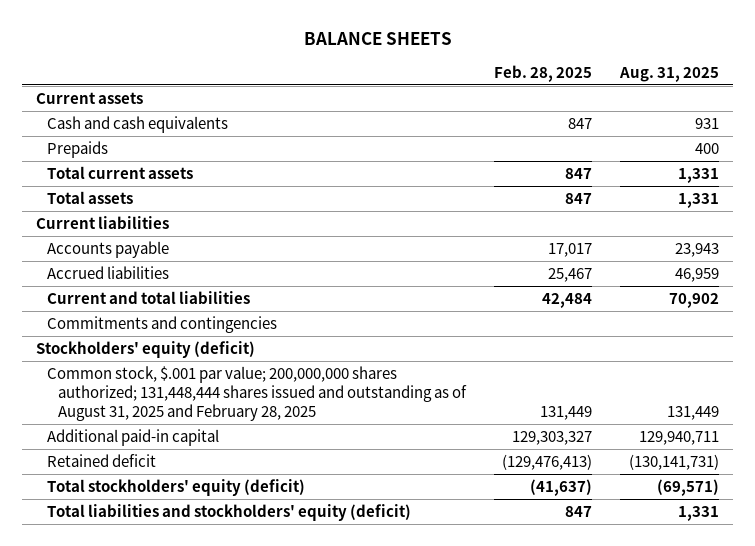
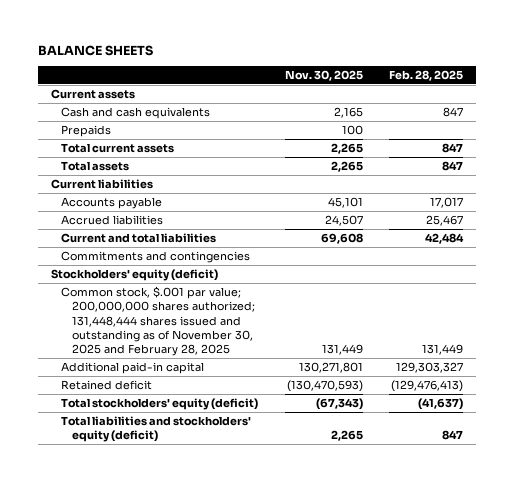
[619,66,720,82] Aug. 31, 2025 -> none
none -> [284,69,363,81] Nov. 30, 2025
[46,365,468,422] Common stock, $.001 par value; 200,000,000 shares authorized; 131,448,444 shares issued and outstanding as of August 31, 2025 and February 28, 2025 -> [61,286,256,357] Common stock, $.001 par value; 200,000,000 shares authorized; 131,448,444 shares issued and outstanding as of November 30, 2025 and February 28, 2025

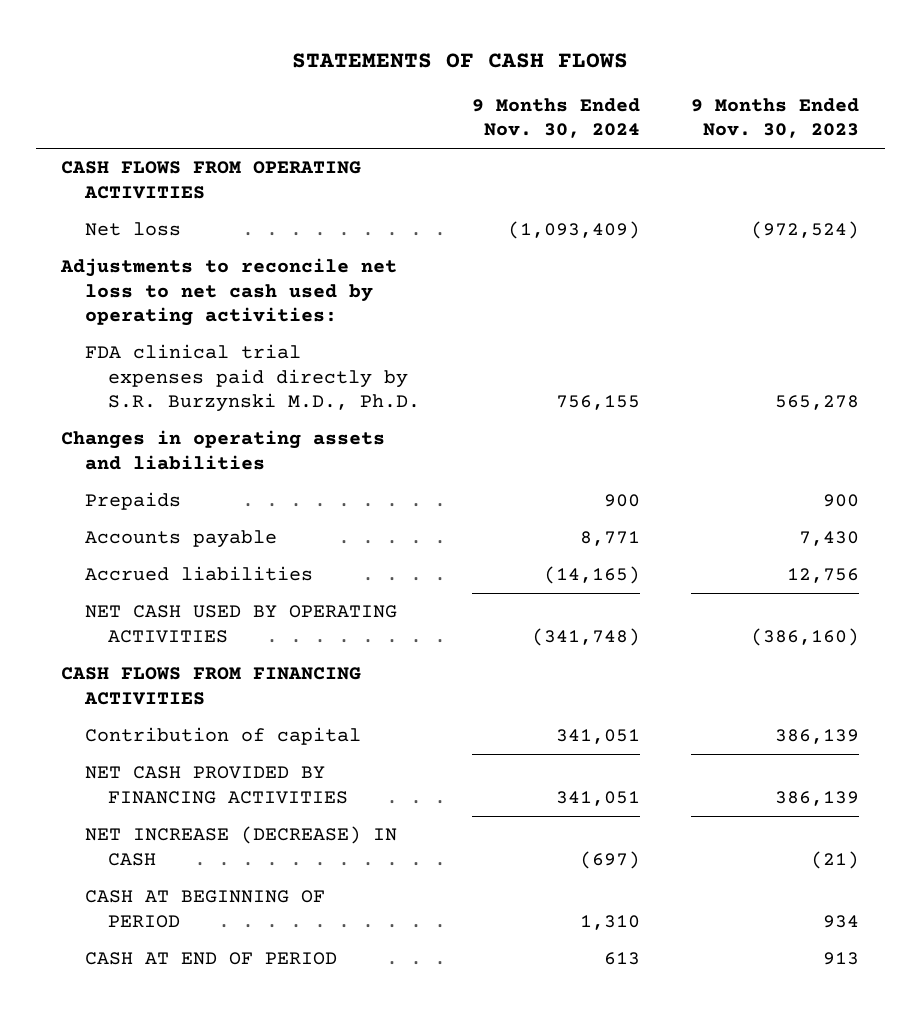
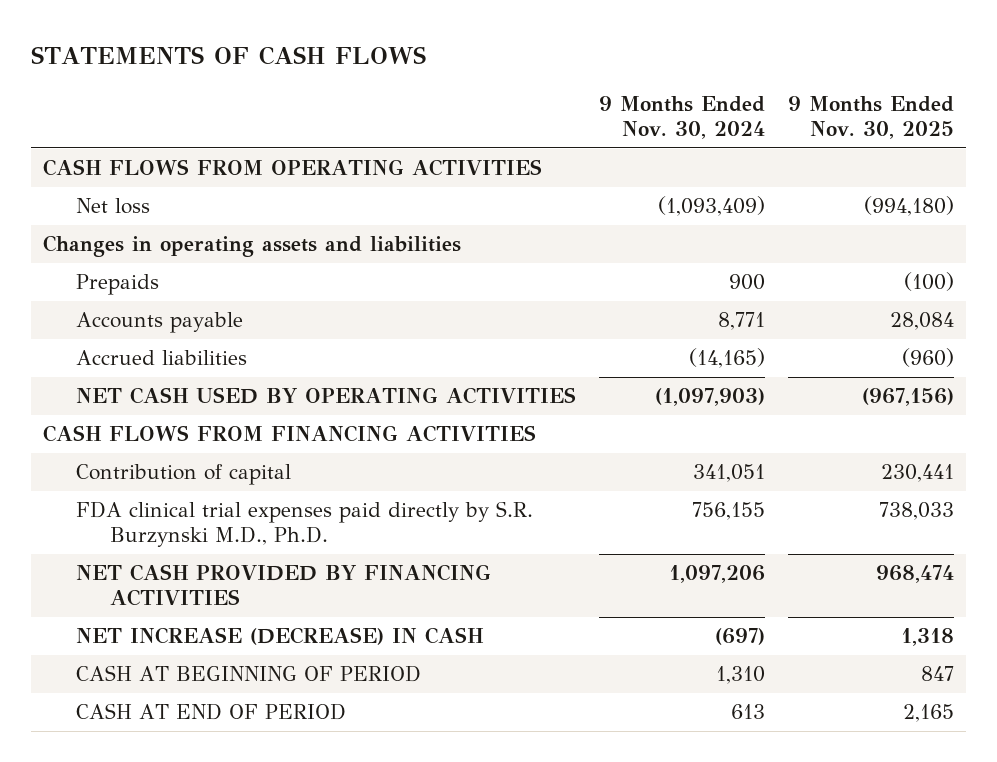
[691,97,860,139] 9 Months Ended Nov. 30, 2023 -> none
none -> [788,96,955,139] 9 Months Ended Nov. 30, 2025
[60,258,398,327] Adjustments to reconcile net loss to net cash used by operating activities: -> none
[531,627,640,646] (341,748) -> [655,388,766,407] (1,097,903)
[84,344,421,413] FDA clinical trial expenses paid directly by S.R. Burzynski M.D., Ph.D. -> [76,501,534,547] FDA clinical trial expenses paid directly by S.R. Burzynski M.D., Ph.D.
[555,790,640,806] 341,051 -> [669,565,766,584] 1,097,206

